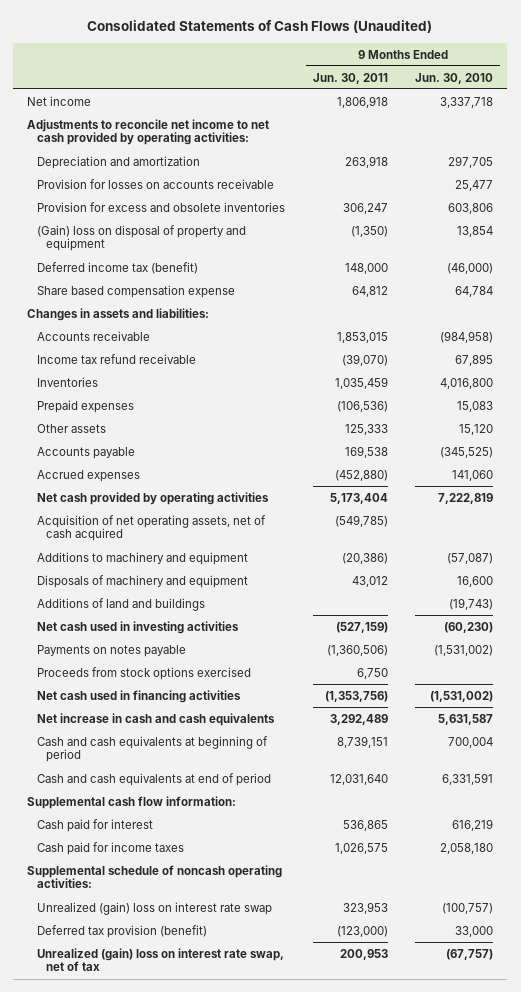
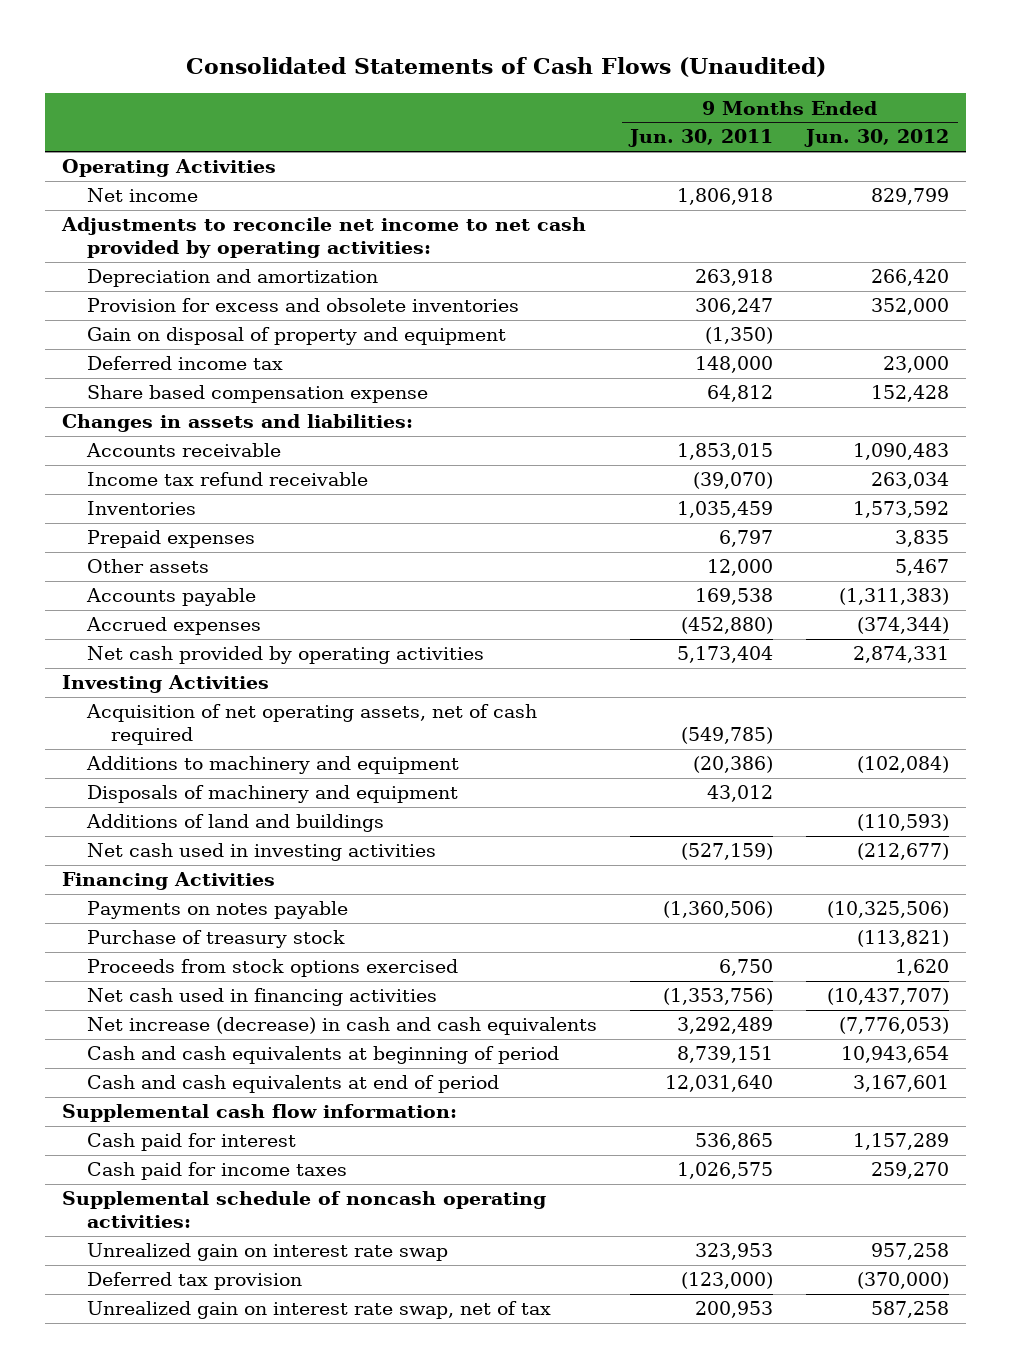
[415,72,494,84] Jun. 30, 2010 -> none
none -> [804,129,950,148] Jun. 30, 2012
none -> [61,159,276,178] Operating Activities
[36,178,274,189] Provision for losses on accounts receivable -> none
[36,224,246,252] (Gain) loss on disposal of property and equipment -> [86,327,506,346] Gain on disposal of property and equipment
[36,261,198,274] Deferred income tax (benefit) -> [86,356,283,371] Deferred income tax
[336,400,388,412] (106,536) -> [719,530,774,548] 6,797
[344,423,388,435] 125,333 -> [707,559,774,577] 12,000
none -> [61,675,269,694] Investing Activities
[36,514,266,542] Acquisition of net operating assets, net of cash acquired -> [85,704,537,745] Acquisition of net operating assets, net of cash required
none -> [61,872,275,891] Financing Activities
none -> [86,930,345,949] Purchase of treasury stock
[36,712,275,726] Net increase in cash and cash equivalents -> [86,1017,597,1036] Net increase (decrease) in cash and cash equivalents
[36,901,272,915] Unrealized (gain) loss on interest rate swap -> [86,1243,448,1262] Unrealized gain on interest rate swap
[36,924,207,938] Deferred tax provision (benefit) -> [86,1272,302,1291] Deferred tax provision
[36,947,284,972] Unrealized (gain) loss on interest rate swap, net of tax -> [86,1301,551,1320] Unrealized gain on interest rate swap, net of tax

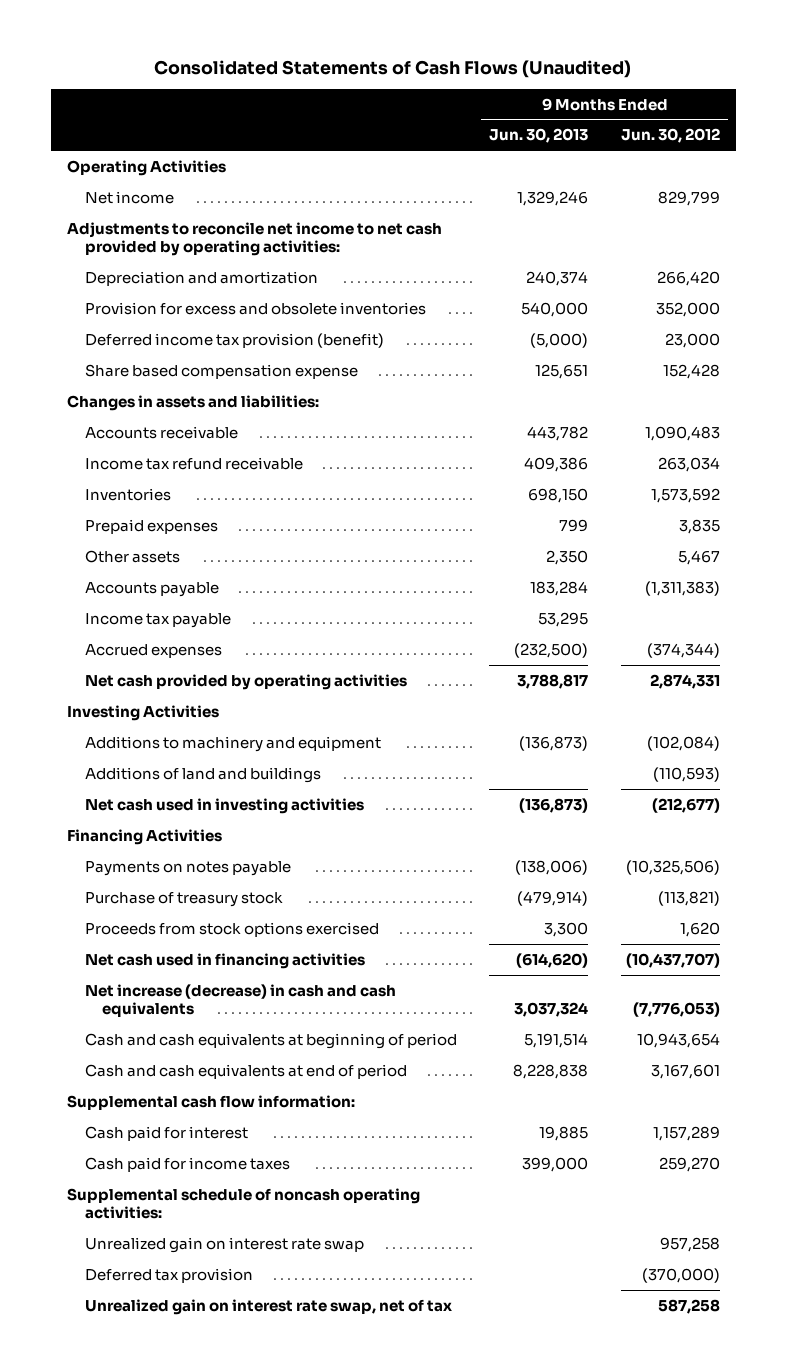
[628,129,774,148] Jun. 30, 2011 -> none
none -> [489,128,589,144] Jun. 30, 2013
[86,327,506,346] Gain on disposal of property and equipment -> none
[86,356,283,371] Deferred income tax -> [84,332,384,348] Deferred income tax provision (benefit)
none -> [84,612,231,628] Income tax payable
[85,704,537,745] Acquisition of net operating assets, net of cash required -> none
[86,785,458,804] Disposals of machinery and equipment -> none

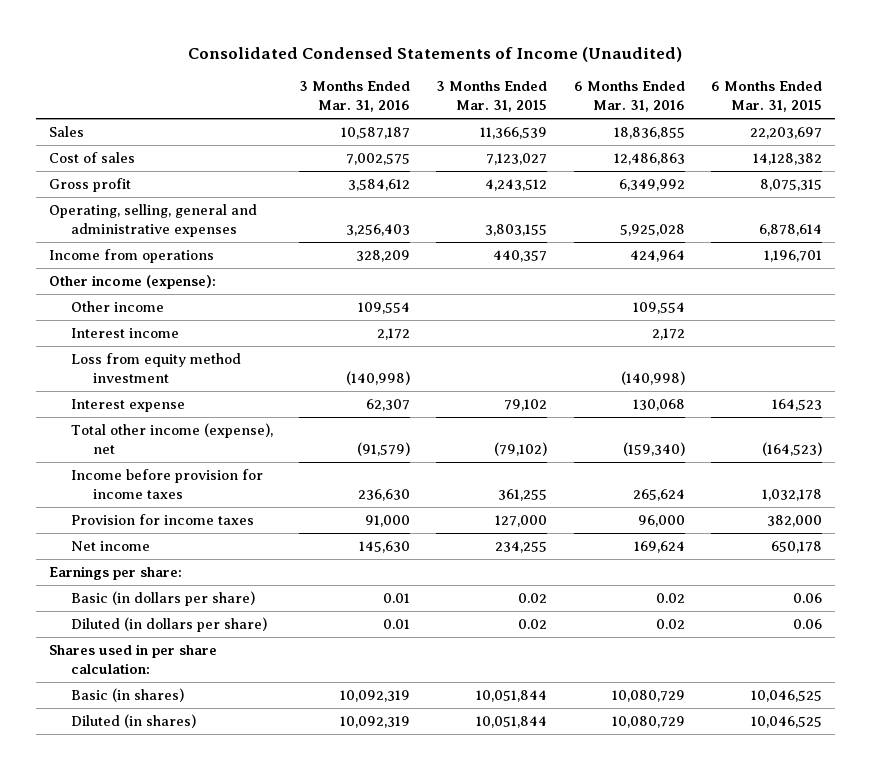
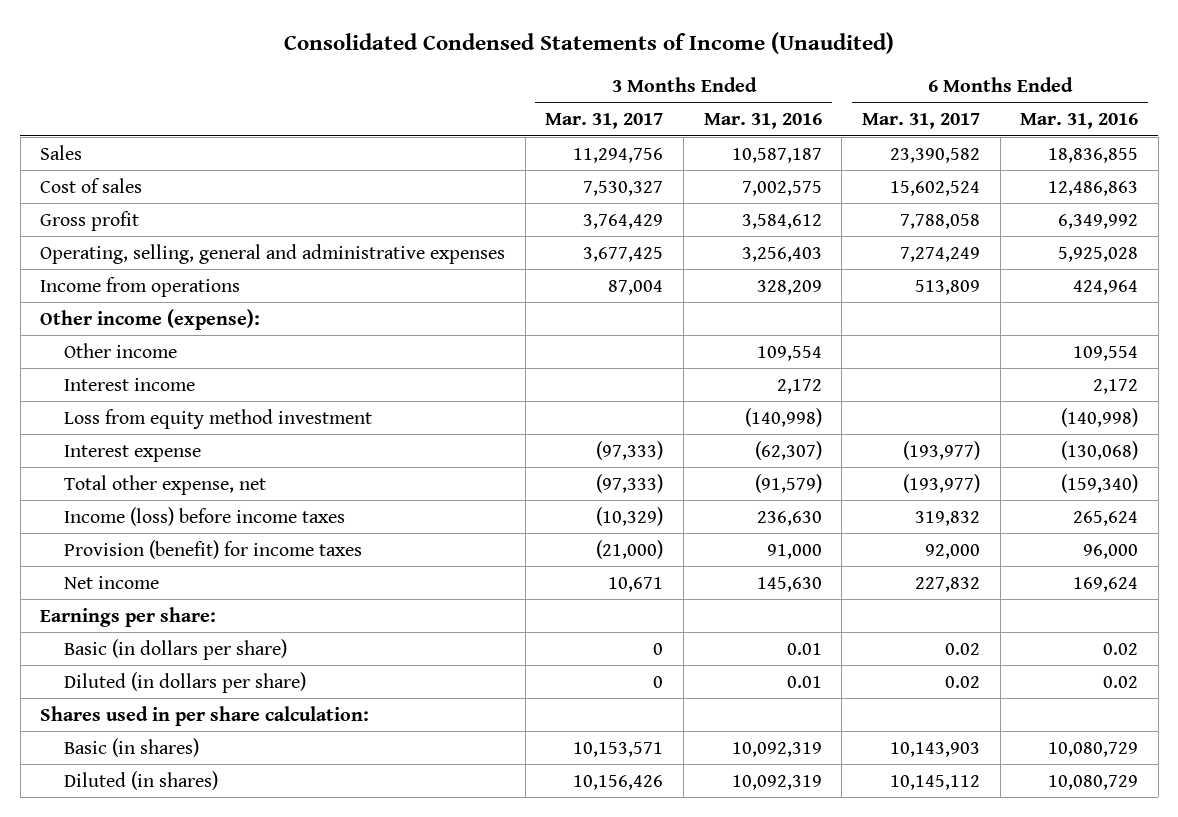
[436,81,548,113] 3 Months Ended Mar. 31, 2015 -> none
[710,81,822,113] 6 Months Ended Mar. 31, 2015 -> none
none -> [545,113,664,130] Mar. 31, 2017
none -> [861,113,980,130] Mar. 31, 2017
[366,399,411,412] 62,307 -> [754,440,822,460] (62,307)
[632,399,685,412] 130,068 -> [1061,440,1139,460] (130,068)
[70,423,273,455] Total other income (expense), net -> [63,474,266,495] Total other expense, net
[70,469,263,500] Income before provision for income taxes -> [63,506,345,526] Income (loss) before income taxes
[70,514,254,526] Provision for income taxes -> [63,539,362,559] Provision (benefit) for income taxes

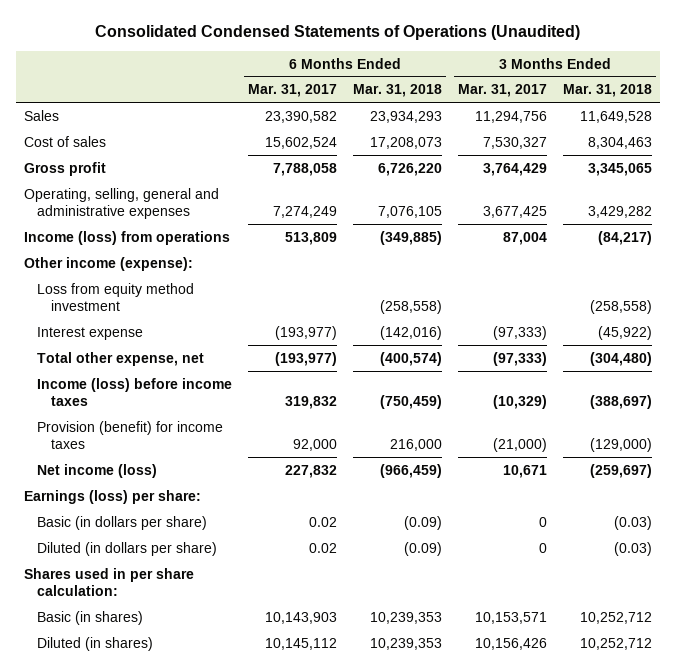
[284,32,895,55] Consolidated Condensed Statements of Income (Unaudited) -> [95,25,581,41] Consolidated Condensed Statements of Operations (Unaudited)
[703,113,822,130] Mar. 31, 2016 -> none
[1020,113,1139,130] Mar. 31, 2016 -> none
none -> [353,84,443,98] Mar. 31, 2018
none -> [563,84,653,98] Mar. 31, 2018
[40,276,241,297] Income from operations -> [23,230,230,245] Income (loss) from operations
[63,342,177,358] Other income -> none
[63,377,195,391] Interest income -> none
[63,575,159,589] Net income -> [37,463,158,478] Net income (loss)
[40,606,217,627] Earnings per share: -> [23,489,201,504] Earnings (loss) per share:

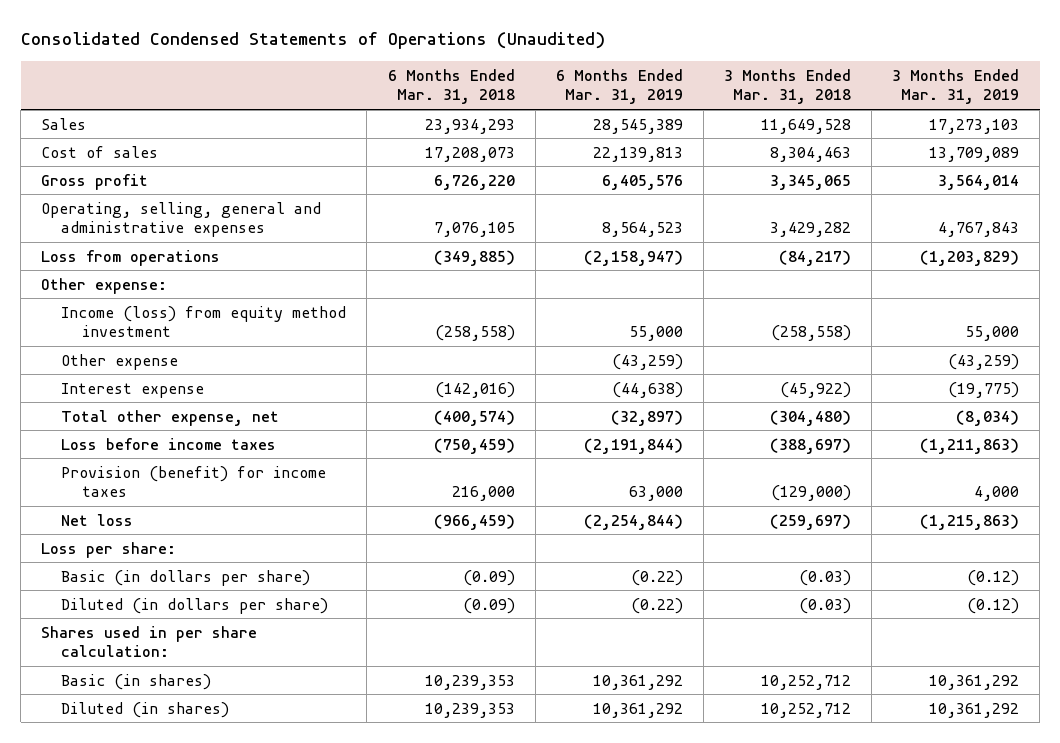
[248,84,338,98] Mar. 31, 2017 -> none
[458,84,548,98] Mar. 31, 2017 -> none
none -> [555,68,683,105] 6 Months Ended Mar. 31, 2019
none -> [892,68,1020,105] 3 Months Ended Mar. 31, 2019
[23,230,230,245] Income (loss) from operations -> [41,249,221,266] Loss from operations
[23,256,193,271] Other income (expense): -> [41,277,168,294] Other expense:
[37,282,195,311] Loss from equity method investment -> [61,305,347,338] Income (loss) from equity method investment
none -> [61,353,179,370] Other expense
[37,377,233,406] Income (loss) before income taxes -> [61,437,277,450] Loss before income taxes
[37,463,158,478] Net income (loss) -> [61,513,134,526] Net loss
[23,489,201,504] Earnings (loss) per share: -> [41,541,177,558] Loss per share:

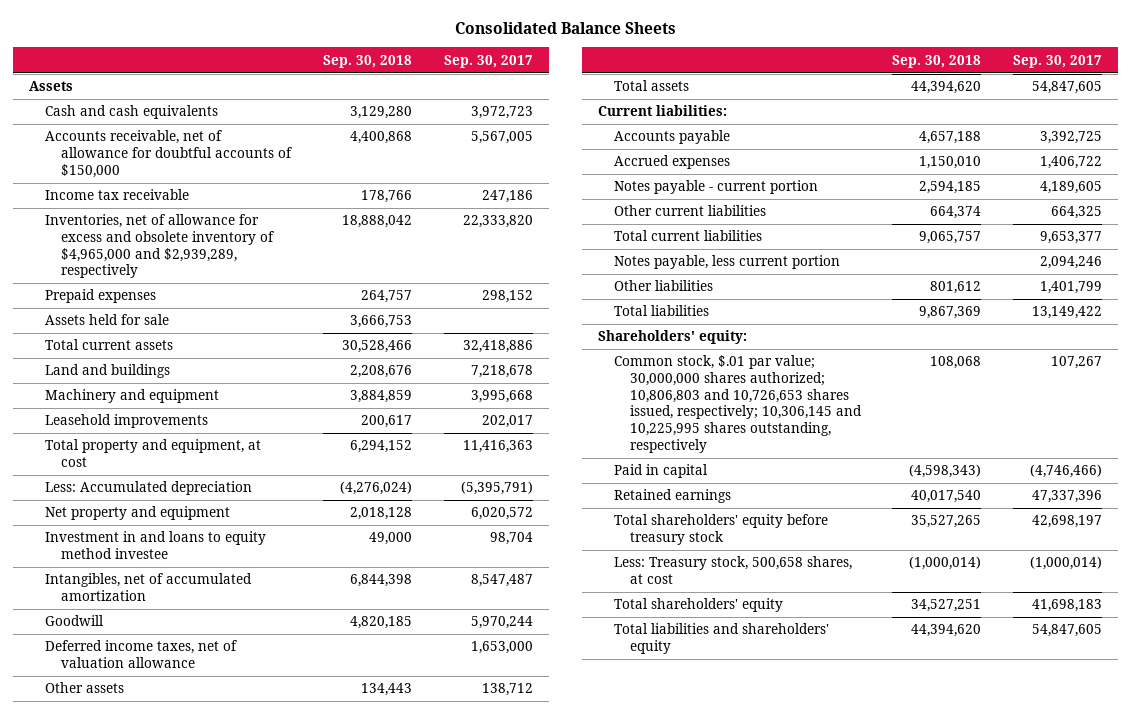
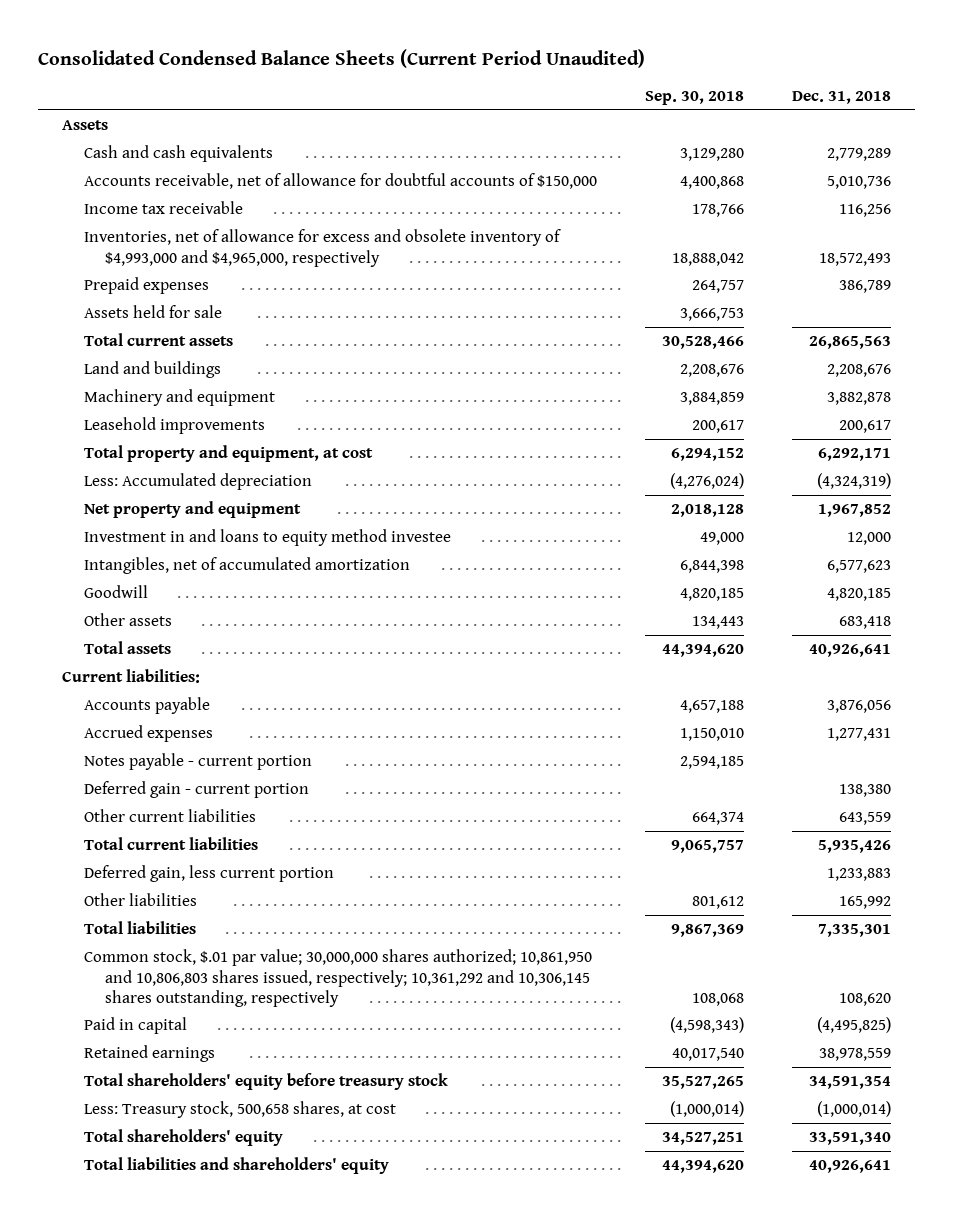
[454,22,676,35] Consolidated Balance Sheets -> [38,48,646,68] Consolidated Condensed Balance Sheets (Current Period Unaudited)
[444,54,534,68] Sep. 30, 2017 -> none
none -> [791,91,891,105] Dec. 31, 2018
[44,214,274,279] Inventories, net of allowance for excess and obsolete inventory of $4,965,000 and $2,939,289, respectively -> [83,229,561,267] Inventories, net of allowance for excess and obsolete inventory of $4,993,000 and $4,965,000, respectively
[44,640,237,669] Deferred income taxes, net of valuation allowance -> none
none -> [83,781,309,799] Deferred gain - current portion
[613,255,840,270] Notes payable, less current portion -> none
none -> [83,865,334,883] Deferred gain, less current portion
[598,330,748,345] Shareholders' equity: -> none
[613,355,862,453] Common stock, $.01 par value; 30,000,000 shares authorized; 10,806,803 and 10,726,653 shares issued, respectively; 10,306,145 and 10,225,995 shares outstanding, respectively -> [83,949,592,1007] Common stock, $.01 par value; 30,000,000 shares authorized; 10,861,950 and 10,806,803 shares issued, respectively; 10,361,292 and 10,306,145 shares outstanding, respectively

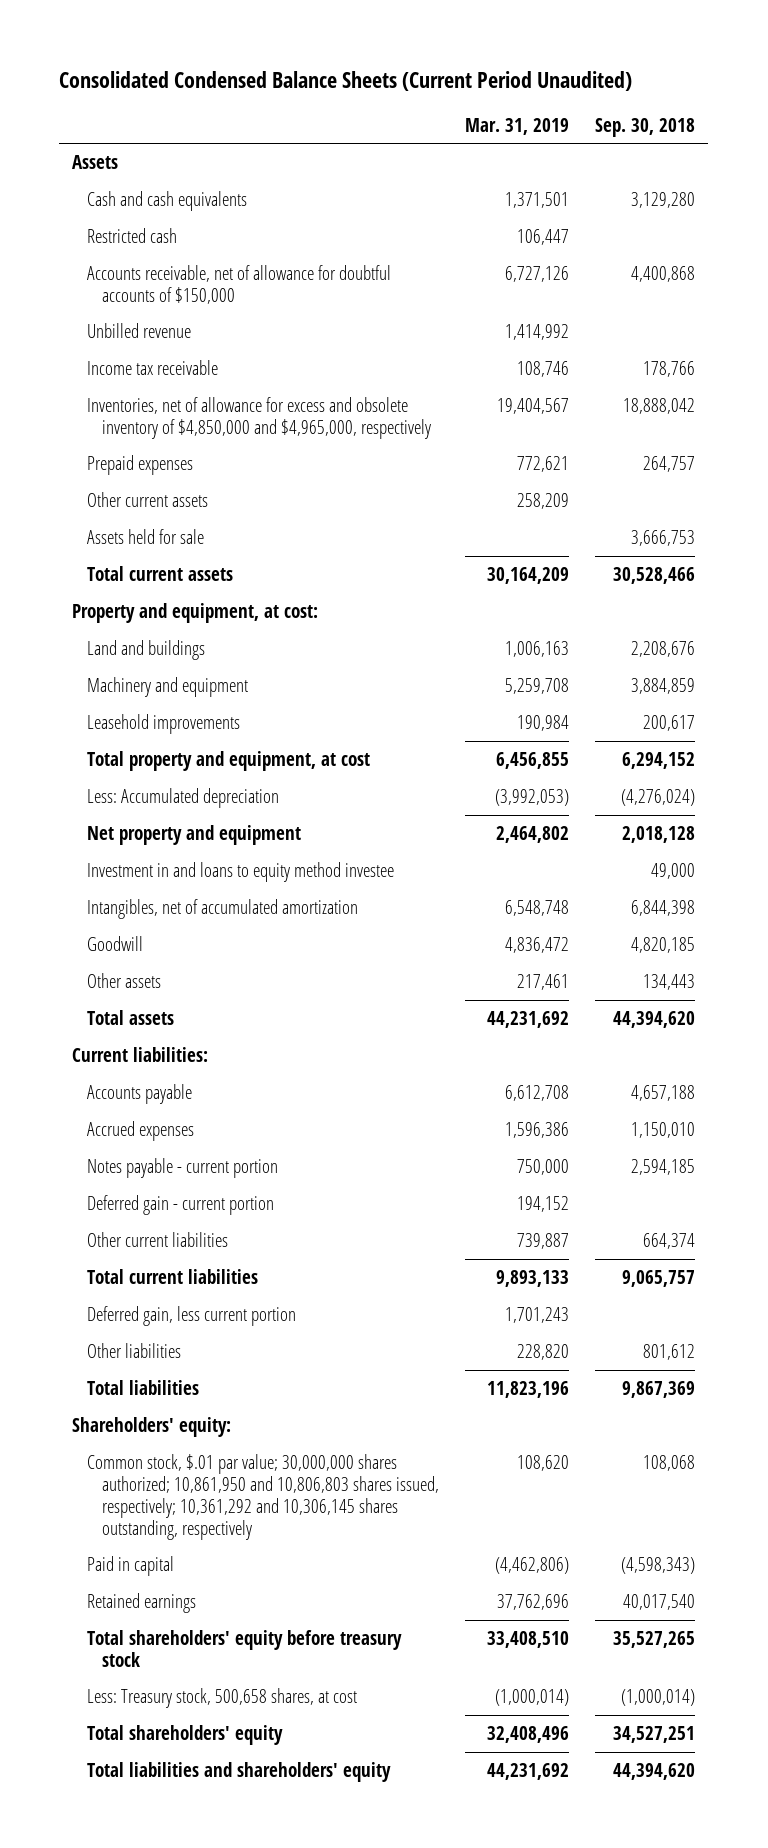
[791,91,891,105] Dec. 31, 2018 -> none
none -> [465,117,570,135] Mar. 31, 2019
none -> [87,227,178,243] Restricted cash
none -> [87,322,192,338] Unbilled revenue
[83,229,561,267] Inventories, net of allowance for excess and obsolete inventory of $4,993,000 and $4,965,000, respectively -> [87,396,432,439] Inventories, net of allowance for excess and obsolete inventory of $4,850,000 and $4,965,000, respectively
none -> [87,491,209,507] Other current assets
none -> [72,602,319,623] Property and equipment, at cost:
none -> [72,1416,232,1437] Shareholders' equity:

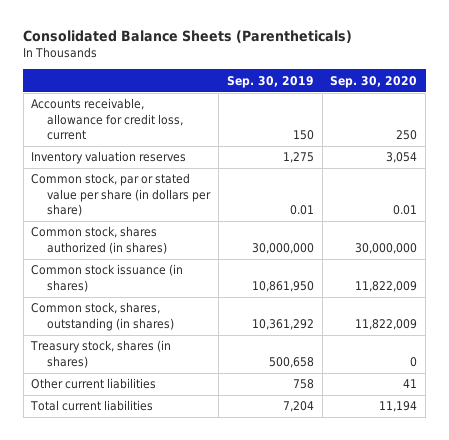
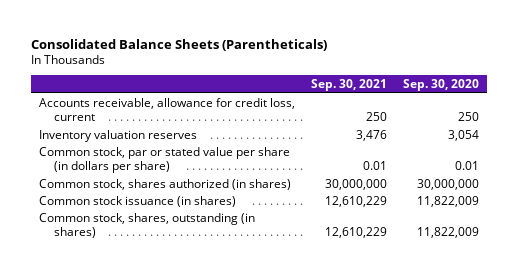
[226,75,314,88] Sep. 30, 2019 -> none
none -> [311,79,388,92] Sep. 30, 2021
[30,340,172,368] Treasury stock, shares (in shares) -> none
[31,378,157,390] Other current liabilities -> none
[30,400,154,412] Total current liabilities -> none

